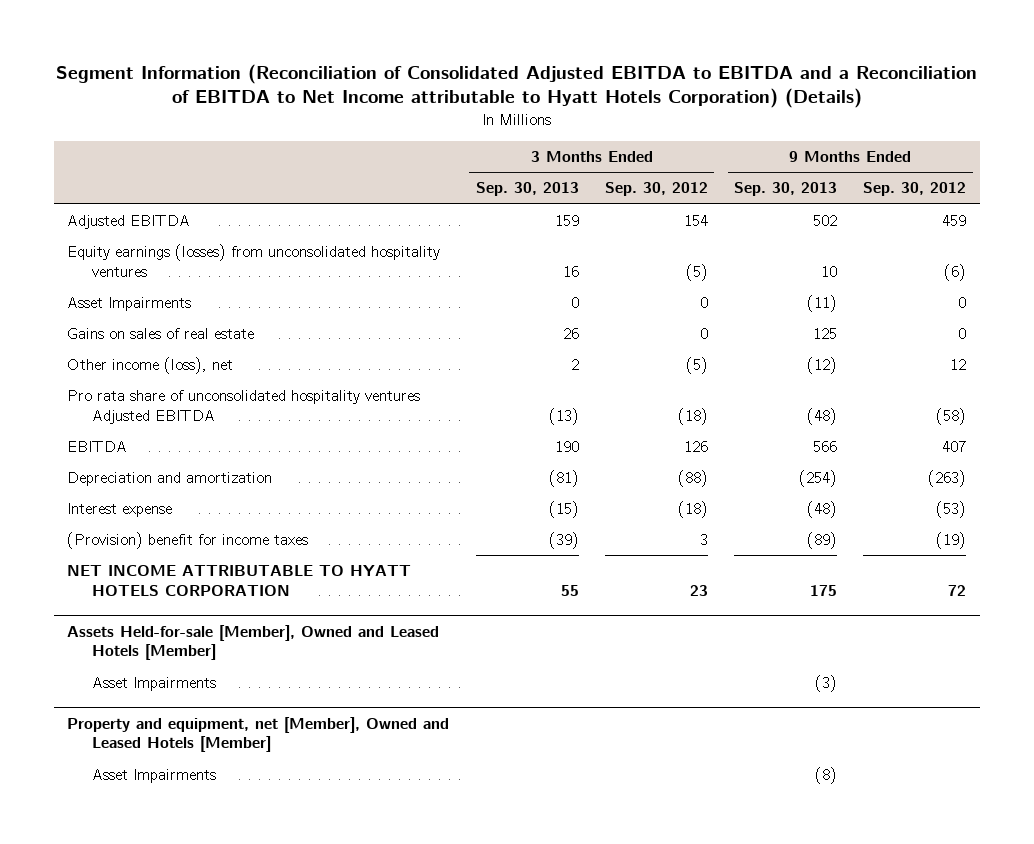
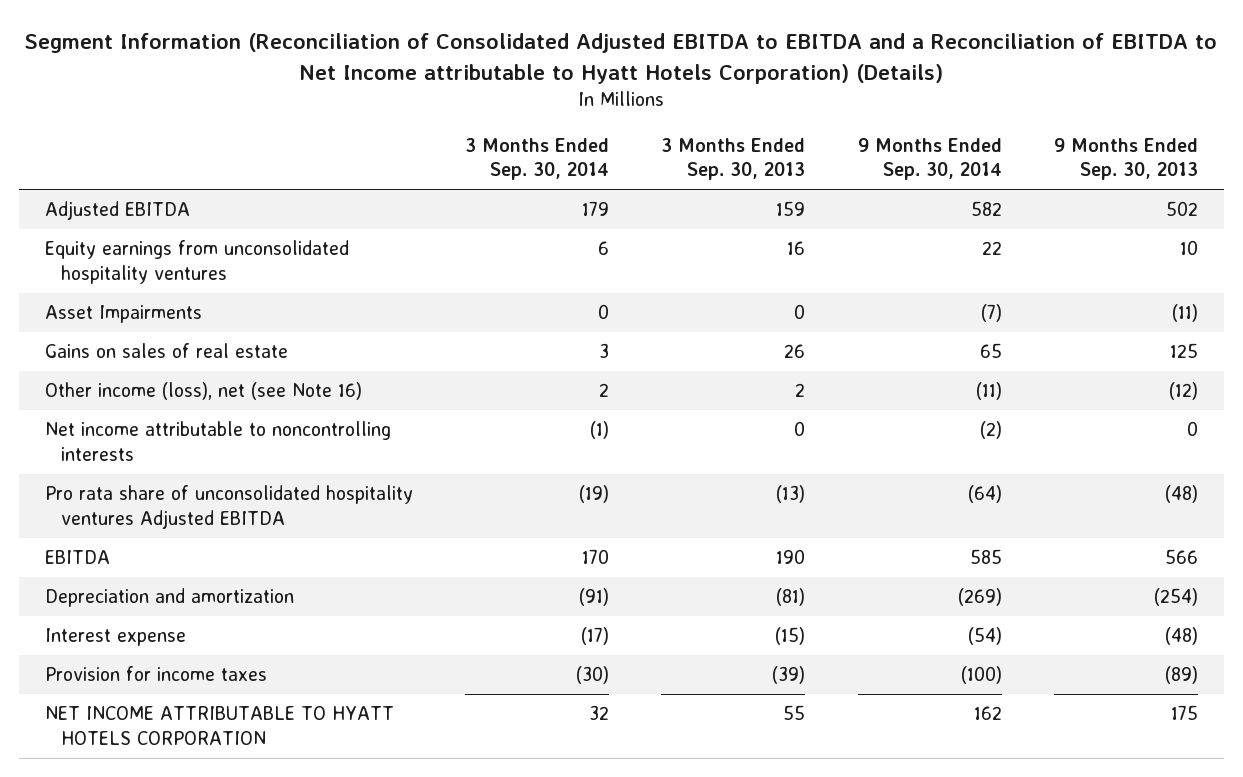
[604,182,708,197] Sep. 30, 2012 -> none
[863,182,967,197] Sep. 30, 2012 -> none
none -> [465,137,610,181] 3 Months Ended Sep. 30, 2014
none -> [857,137,1002,181] 9 Months Ended Sep. 30, 2014
[67,244,441,277] Equity earnings (losses) from unconsolidated hospitality ventures -> [45,240,350,284] Equity earnings from unconsolidated hospitality ventures
[67,357,234,375] Other income (loss), net -> [45,382,363,401] Other income (loss), net (see Note 16)
none -> [45,421,392,461] Net income attributable to noncontrolling interests
[67,532,309,550] (Provision) benefit for income taxes -> [45,666,268,682] Provision for income taxes
[67,624,440,661] Assets Held-for-sale [Member], Owned and Leased Hotels [Member] -> none
[92,677,217,692] Asset Impairments -> none
[67,716,450,753] Property and equipment, net [Member], Owned and Leased Hotels [Member] -> none
[92,769,217,784] Asset Impairments -> none

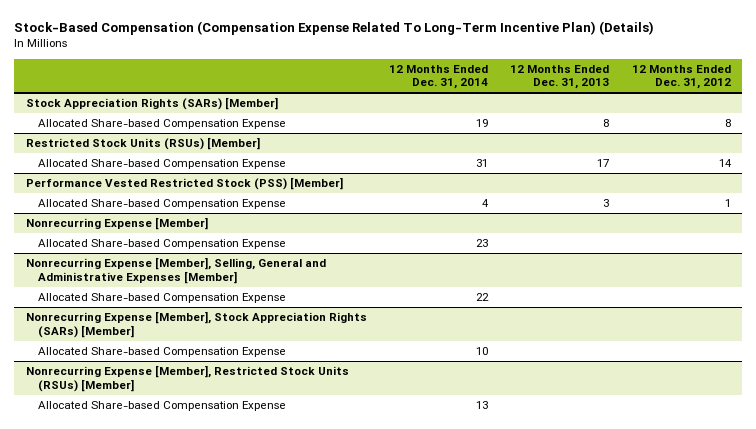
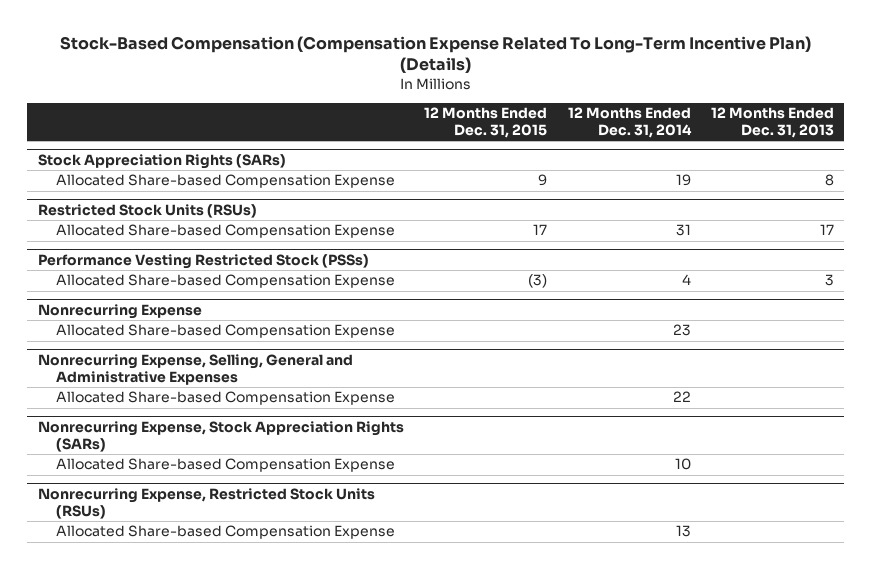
[631,64,731,90] 12 Months Ended Dec. 31, 2012 -> none
none -> [424,107,548,138] 12 Months Ended Dec. 31, 2015
[25,97,278,111] Stock Appreciation Rights (SARs) [Member] -> [37,153,286,169] Stock Appreciation Rights (SARs)
[25,137,260,151] Restricted Stock Units (RSUs) [Member] -> [37,203,257,218] Restricted Stock Units (RSUs)
[25,177,343,191] Performance Vested Restricted Stock (PSS) [Member] -> [37,253,369,269] Performance Vesting Restricted Stock (PSSs)
[25,217,208,231] Nonrecurring Expense [Member] -> [37,303,202,319] Nonrecurring Expense
[25,257,326,284] Nonrecurring Expense [Member], Selling, General and Administrative Expenses [Member] -> [37,353,353,385] Nonrecurring Expense, Selling, General and Administrative Expenses
[25,311,367,338] Nonrecurring Expense [Member], Stock Appreciation Rights (SARs) [Member] -> [37,420,404,452] Nonrecurring Expense, Stock Appreciation Rights (SARs)
[25,365,349,392] Nonrecurring Expense [Member], Restricted Stock Units (RSUs) [Member] -> [37,487,375,519] Nonrecurring Expense, Restricted Stock Units (RSUs)

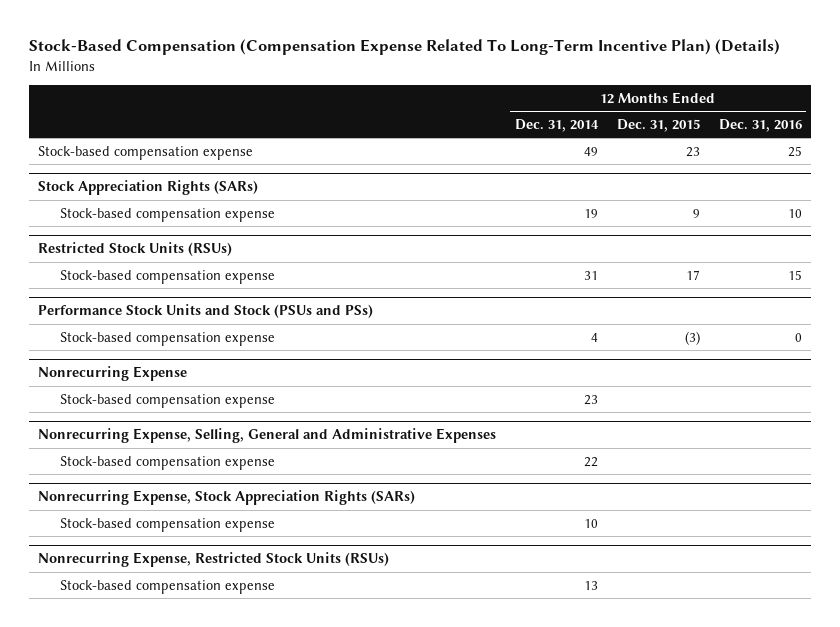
[711,107,835,138] 12 Months Ended Dec. 31, 2013 -> none
none -> [718,118,802,132] Dec. 31, 2016
none -> [38,145,254,160] Stock-based compensation expense
[55,174,395,189] Allocated Share-based Compensation Expense -> [60,207,276,222] Stock-based compensation expense
[55,224,395,239] Allocated Share-based Compensation Expense -> [60,269,276,284] Stock-based compensation expense
[37,253,369,269] Performance Vesting Restricted Stock (PSSs) -> [38,304,374,319] Performance Stock Units and Stock (PSUs and PSs)
[55,274,395,289] Allocated Share-based Compensation Expense -> [60,331,276,346] Stock-based compensation expense
[55,324,395,339] Allocated Share-based Compensation Expense -> [60,393,276,408] Stock-based compensation expense
[55,391,395,406] Allocated Share-based Compensation Expense -> [60,455,276,470] Stock-based compensation expense
[55,458,395,473] Allocated Share-based Compensation Expense -> [60,517,276,532] Stock-based compensation expense
[55,525,395,540] Allocated Share-based Compensation Expense -> [60,579,276,594] Stock-based compensation expense

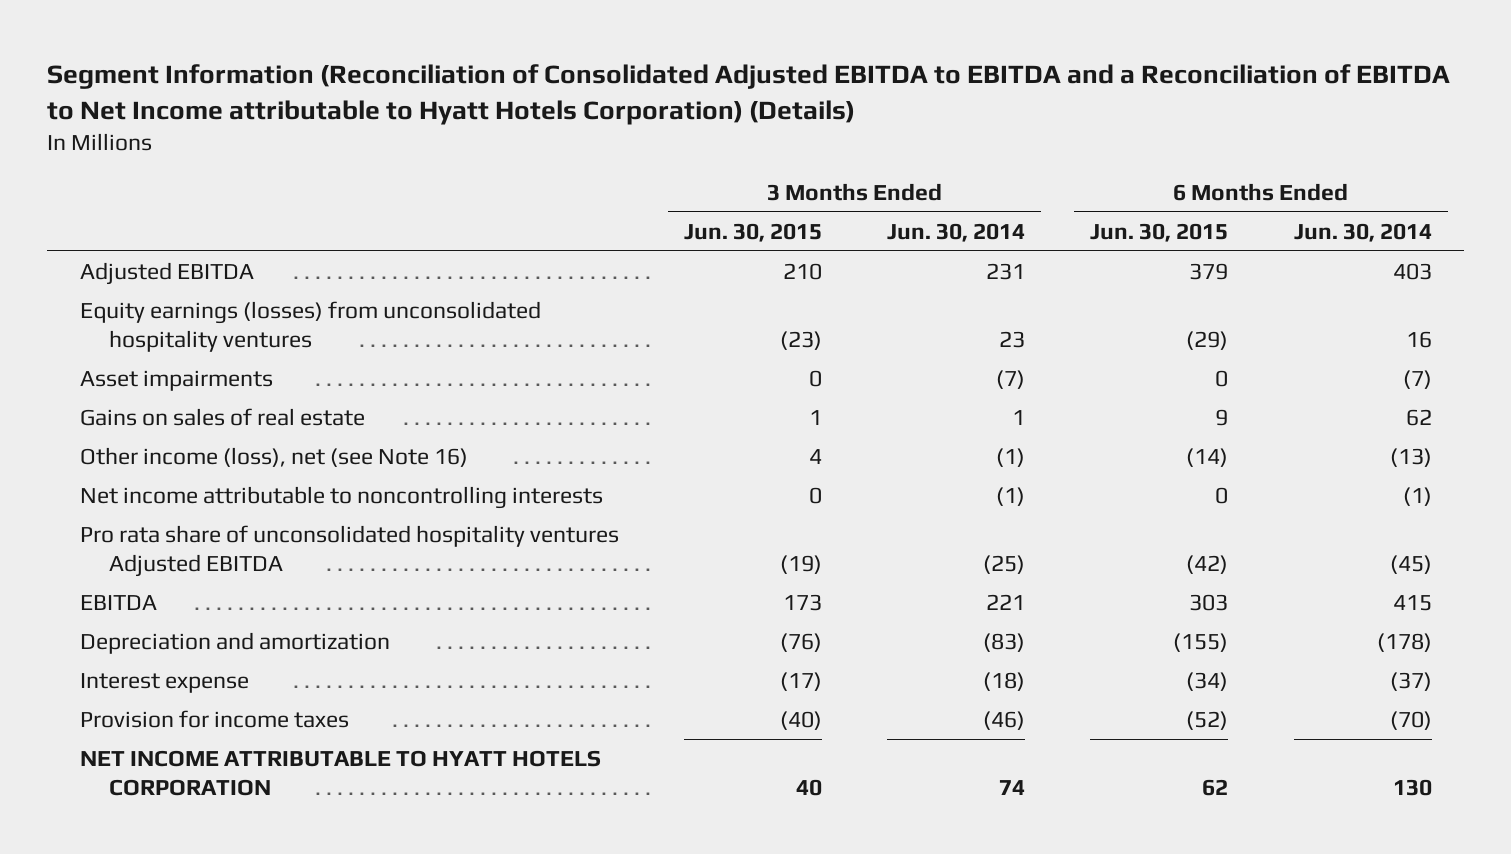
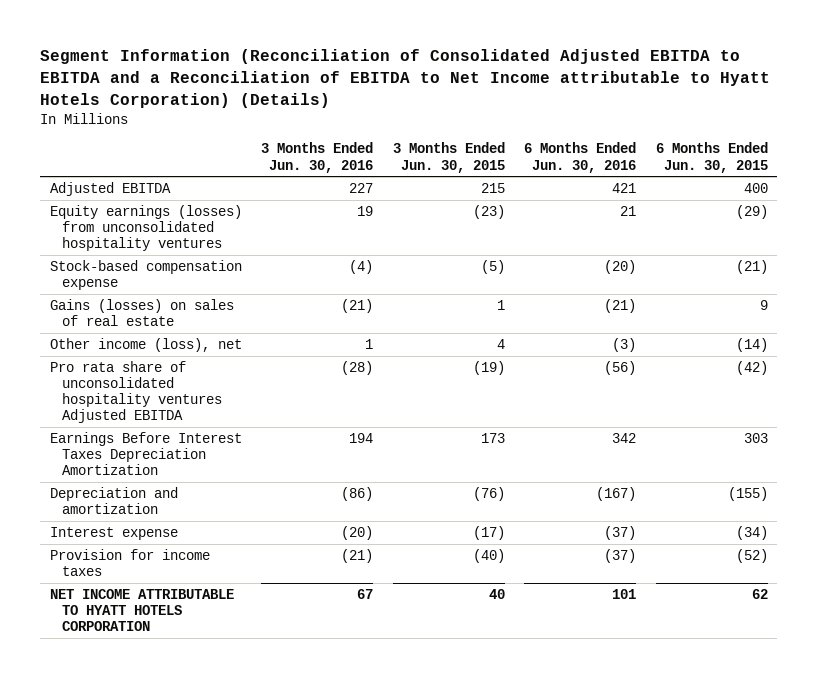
[887,222,1026,242] Jun. 30, 2014 -> none
[1293,222,1432,242] Jun. 30, 2014 -> none
none -> [261,142,374,173] 3 Months Ended Jun. 30, 2016
none -> [524,142,637,173] 6 Months Ended Jun. 30, 2016
[782,262,822,280] 210 -> [480,182,505,193] 215
[1189,262,1229,280] 379 -> [743,182,768,193] 400
[79,369,273,391] Asset impairments -> none
[79,485,603,509] Net income attributable to noncontrolling interests -> none
none -> [49,259,242,291] Stock-based compensation expense
[79,407,365,426] Gains on sales of real estate -> [49,298,234,327] Gains (losses) on sales of real estate
[79,446,468,467] Other income (loss), net (see Note 16) -> [49,337,242,352] Other income (loss), net
[79,594,157,610] EBITDA -> [49,431,242,476] Earnings Before Interest Taxes Depreciation Amortization

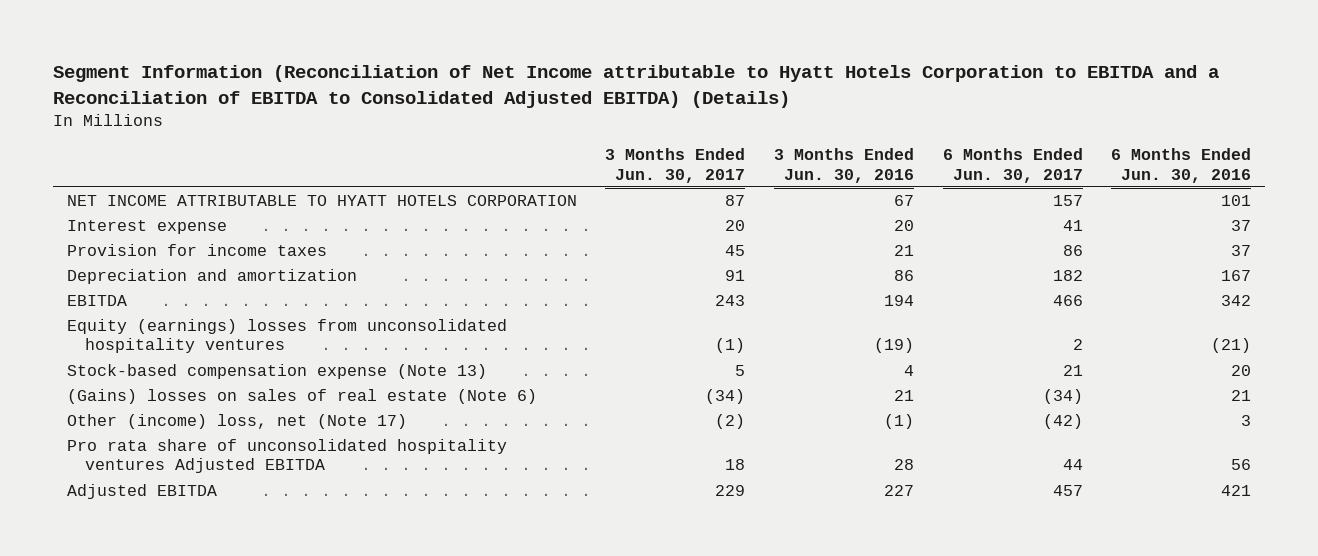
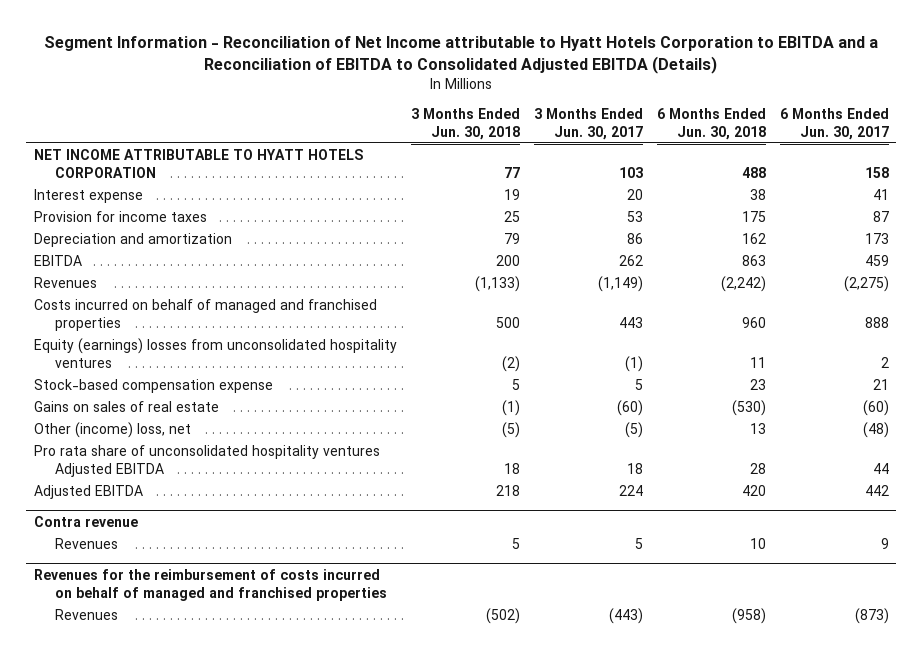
[52,65,1219,108] Segment Information (Reconciliation of Net Income attributable to Hyatt Hotels Corporation to EBITDA and a Reconciliation of EBITDA to Consolidated Adjusted EBITDA) (Details) -> [44,36,879,74] Segment Information - Reconciliation of Net Income attributable to Hyatt Hotels Corporation to EBITDA and a Reconciliation of EBITDA to Consolidated Adjusted EBITDA (Details)
[774,148,915,183] 3 Months Ended Jun. 30, 2016 -> none
[1111,148,1252,183] 6 Months Ended Jun. 30, 2016 -> none
none -> [410,107,520,140] 3 Months Ended Jun. 30, 2018
none -> [657,107,767,140] 6 Months Ended Jun. 30, 2018
[725,194,746,206] 87 -> [618,166,643,178] 103
[1052,194,1083,206] 157 -> [865,166,890,178] 158
[725,244,746,256] 45 -> [626,211,643,223] 53
[1062,244,1083,256] 86 -> [873,211,890,223] 87
[725,269,746,281] 91 -> [626,233,643,245] 86
[1052,269,1083,281] 182 -> [865,233,890,245] 173
[715,294,746,306] 243 -> [618,255,643,267] 262
[1052,294,1083,306] 466 -> [865,255,890,267] 459
none -> [33,277,97,289] Revenues
none -> [33,299,377,331] Costs incurred on behalf of managed and franchised properties
[66,363,487,379] Stock-based compensation expense (Note 13) -> [33,379,273,394] Stock-based compensation expense
[66,388,537,404] (Gains) losses on sales of real estate (Note 6) -> [33,401,219,413] Gains on sales of real estate
[705,388,746,404] (34) -> [616,400,643,417] (60)
[1042,388,1083,404] (34) -> [863,400,890,417] (60)
[66,413,407,429] Other (income) loss, net (Note 17) -> [33,422,191,439] Other (income) loss, net
[715,413,746,429] (2) -> [624,422,643,439] (5)
[1042,413,1083,429] (42) -> [863,422,890,439] (48)
[715,484,746,496] 229 -> [618,485,643,497] 224
[1052,484,1083,496] 457 -> [865,485,890,497] 442
none -> [33,516,138,528] Contra revenue
none -> [54,538,118,550] Revenues
none -> [33,569,387,601] Revenues for the reimbursement of costs incurred on behalf of managed and franchised properties
none -> [54,609,118,621] Revenues

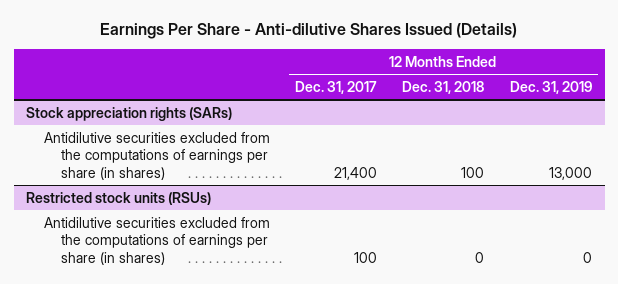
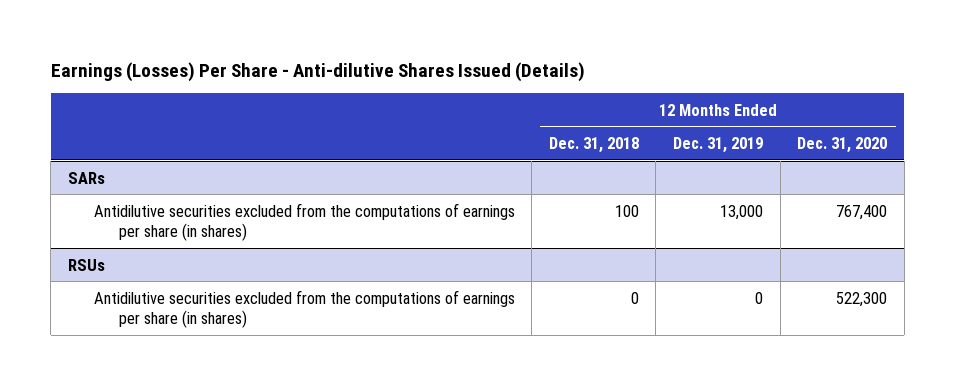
[100,23,518,40] Earnings Per Share - Anti-dilutive Shares Issued (Details) -> [50,61,585,82] Earnings (Losses) Per Share - Anti-dilutive Shares Issued (Details)
[295,80,378,94] Dec. 31, 2017 -> none
none -> [797,137,888,154] Dec. 31, 2020
[26,106,233,121] Stock appreciation rights (SARs) -> [68,171,106,184] SARs
[26,191,212,205] Restricted stock units (RSUs) -> [68,258,106,271] RSUs

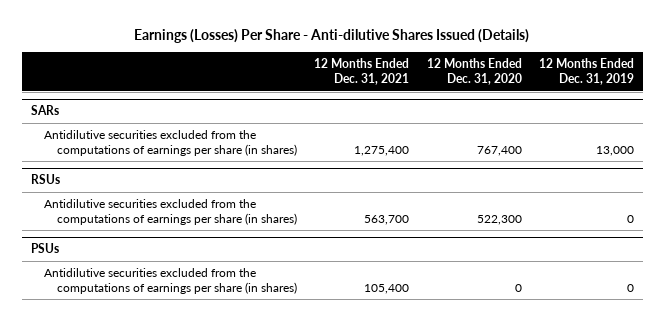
[548,137,639,154] Dec. 31, 2018 -> none
none -> [314,58,410,86] 12 Months Ended Dec. 31, 2021
none -> [30,243,59,254] PSUs
none -> [43,267,297,294] Antidilutive securities excluded from the computations of earnings per share (in shares)

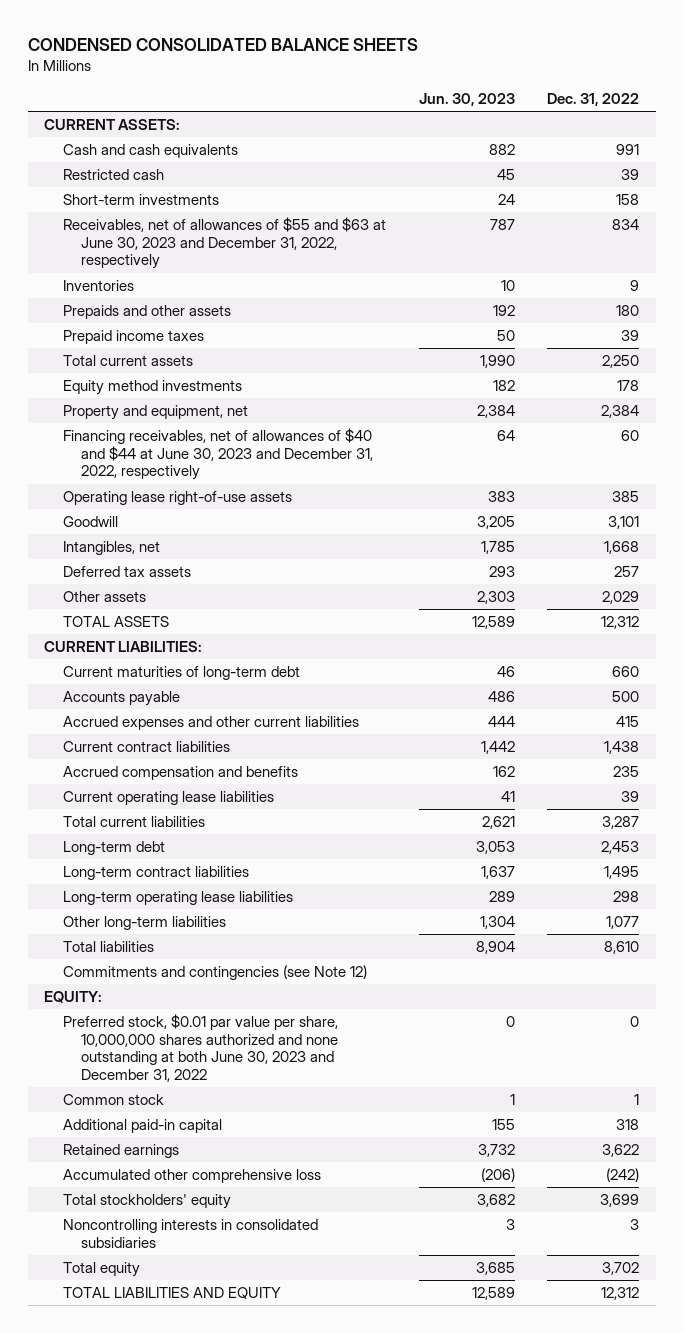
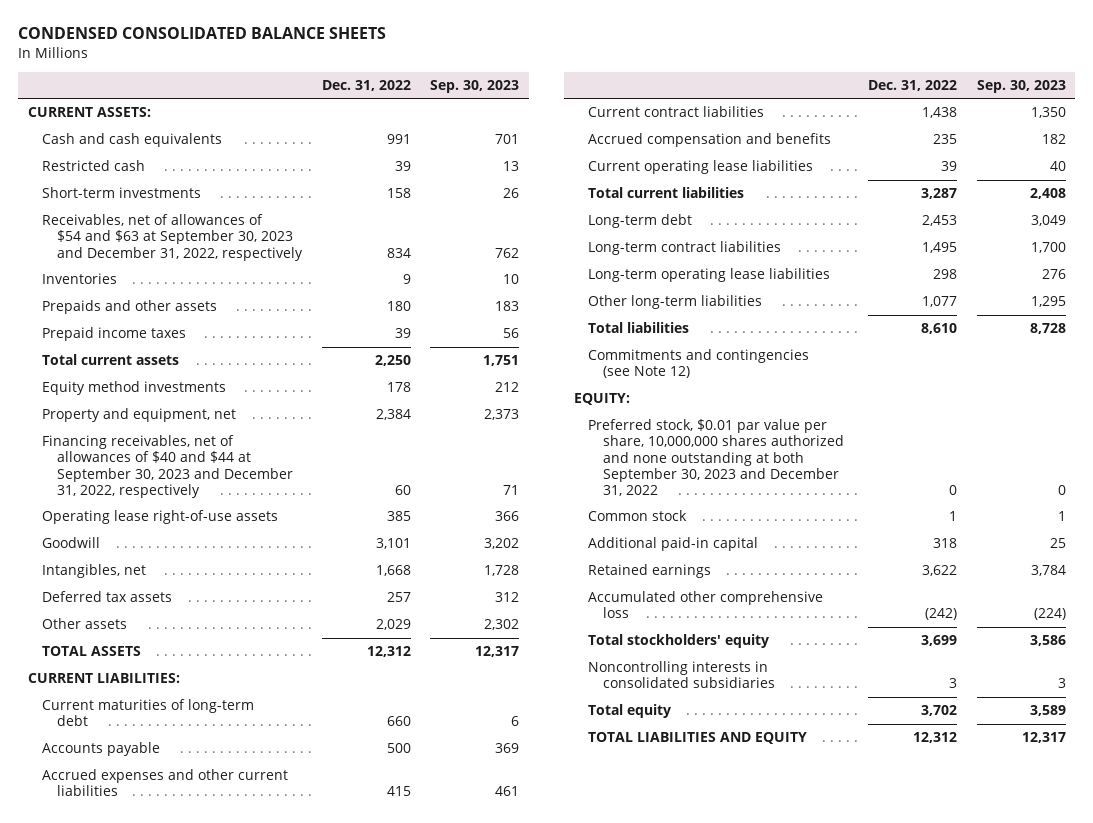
[418,93,515,107] Jun. 30, 2023 -> none
none -> [430,79,520,93] Sep. 30, 2023
[62,217,386,270] Receivables, net of allowances of $55 and $63 at June 30, 2023 and December 31, 2022, respectively -> [42,214,303,261] Receivables, net of allowances of $54 and $63 at September 30, 2023 and December 31, 2022, respectively
[62,428,374,481] Financing receivables, net of allowances of $40 and $44 at June 30, 2023 and December 31, 2022, respectively -> [42,435,293,498] Financing receivables, net of allowances of $40 and $44 at September 30, 2023 and December 31, 2022, respectively
[62,1014,339,1083] Preferred stock, $0.01 par value per share, 10,000,000 shares authorized and none outstanding at both June 30, 2023 and December 31, 2022 -> [588,419,844,497] Preferred stock, $0.01 par value per share, 10,000,000 shares authorized and none outstanding at both September 30, 2023 and December 31, 2022

